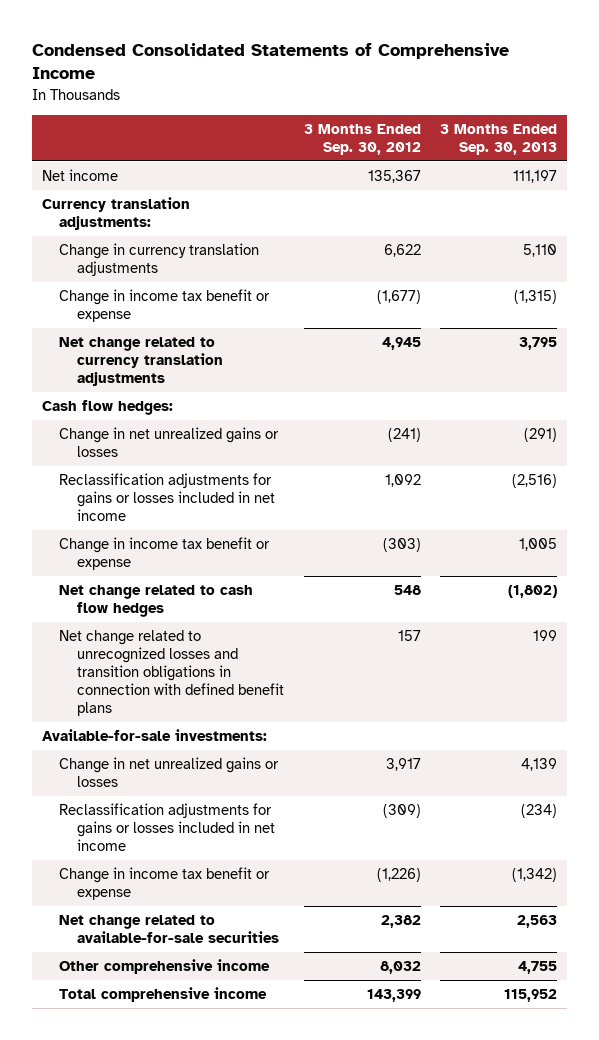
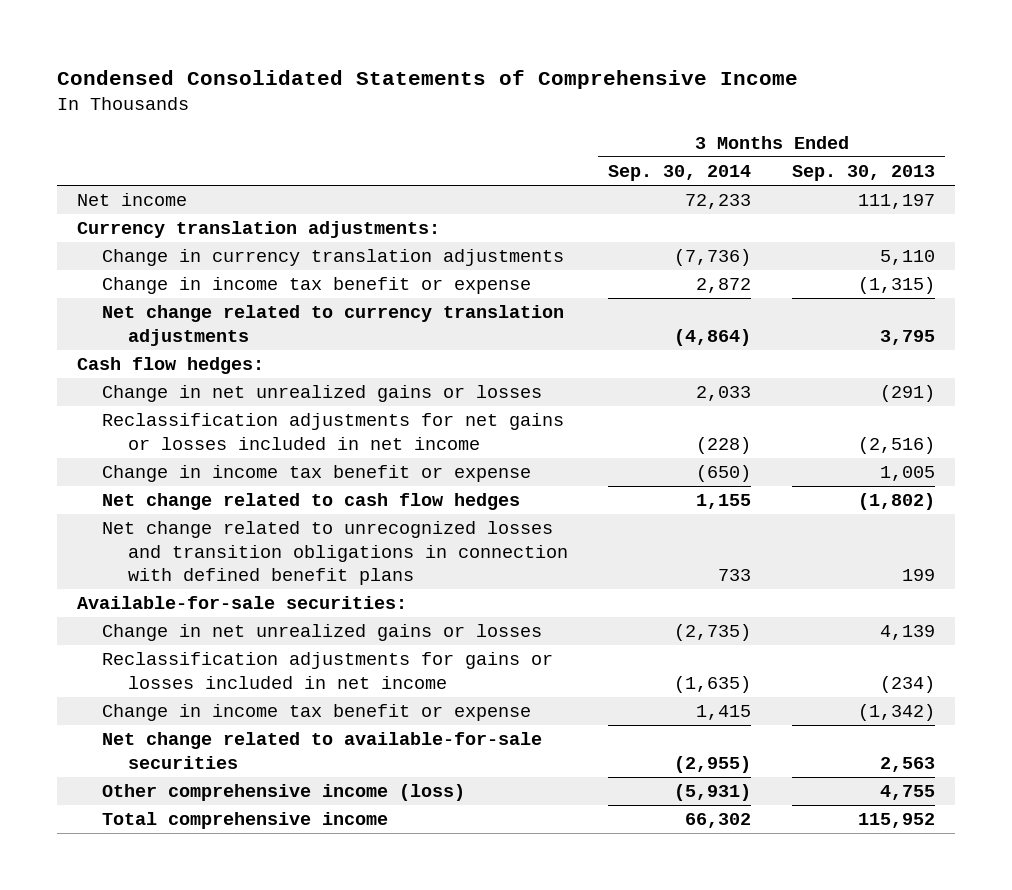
[303,123,421,156] 3 Months Ended Sep. 30, 2012 -> none
none -> [608,165,752,182] Sep. 30, 2014
[59,472,276,522] Reclassification adjustments for gains or losses included in net income -> [102,413,565,450] Reclassification adjustments for net gains or losses included in net income
[41,728,267,741] Available-for-sale investments: -> [77,596,408,610] Available-for-sale securities:
[59,958,271,974] Other comprehensive income -> [102,784,466,802] Other comprehensive income (loss)

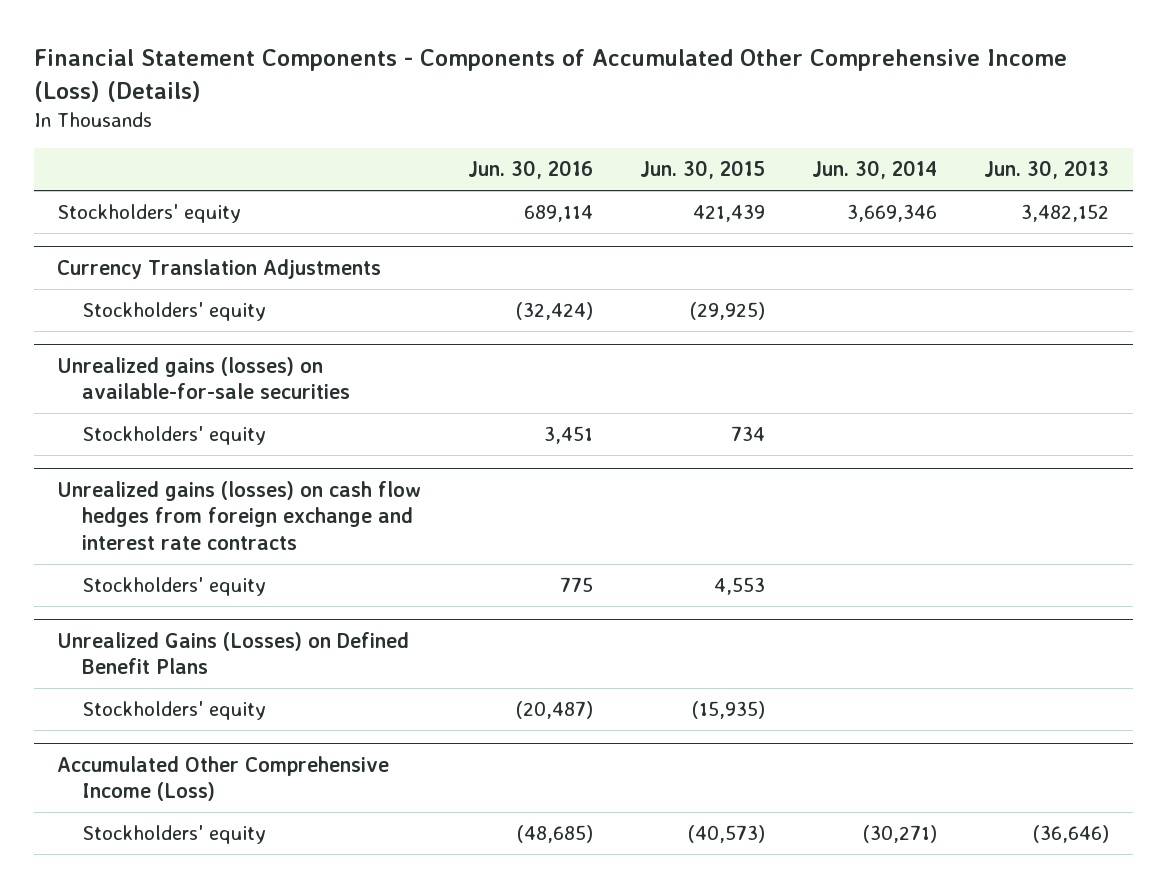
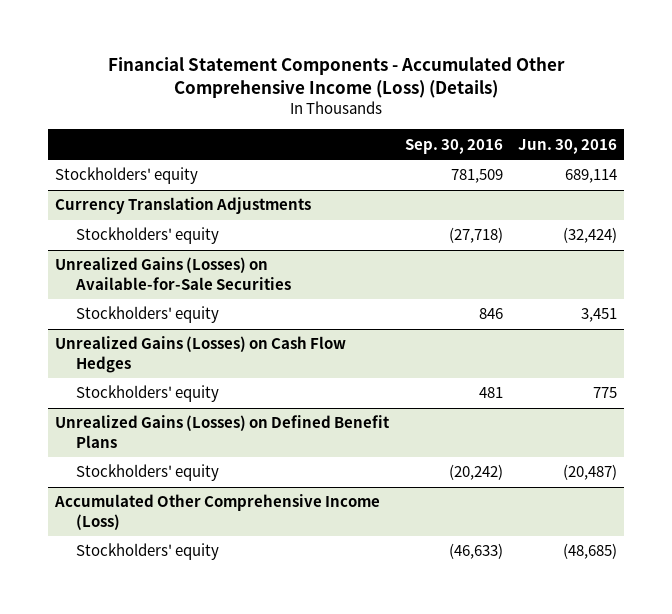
[33,49,1067,102] Financial Statement Components - Components of Accumulated Other Comprehensive Income (Loss) (Details) -> [108,57,566,99] Financial Statement Components - Accumulated Other Comprehensive Income (Loss) (Details)
[640,160,766,180] Jun. 30, 2015 -> none
[812,160,938,180] Jun. 30, 2014 -> none
[984,160,1110,180] Jun. 30, 2013 -> none
none -> [404,138,503,154] Sep. 30, 2016
[57,356,350,400] Unrealized gains (losses) on available-for-sale securities -> [55,257,291,290] Unrealized Gains (Losses) on Available-for-Sale Securities
[57,480,422,551] Unrealized gains (losses) on cash flow hedges from foreign exchange and interest rate contracts -> [55,336,347,373] Unrealized Gains (Losses) on Cash Flow Hedges

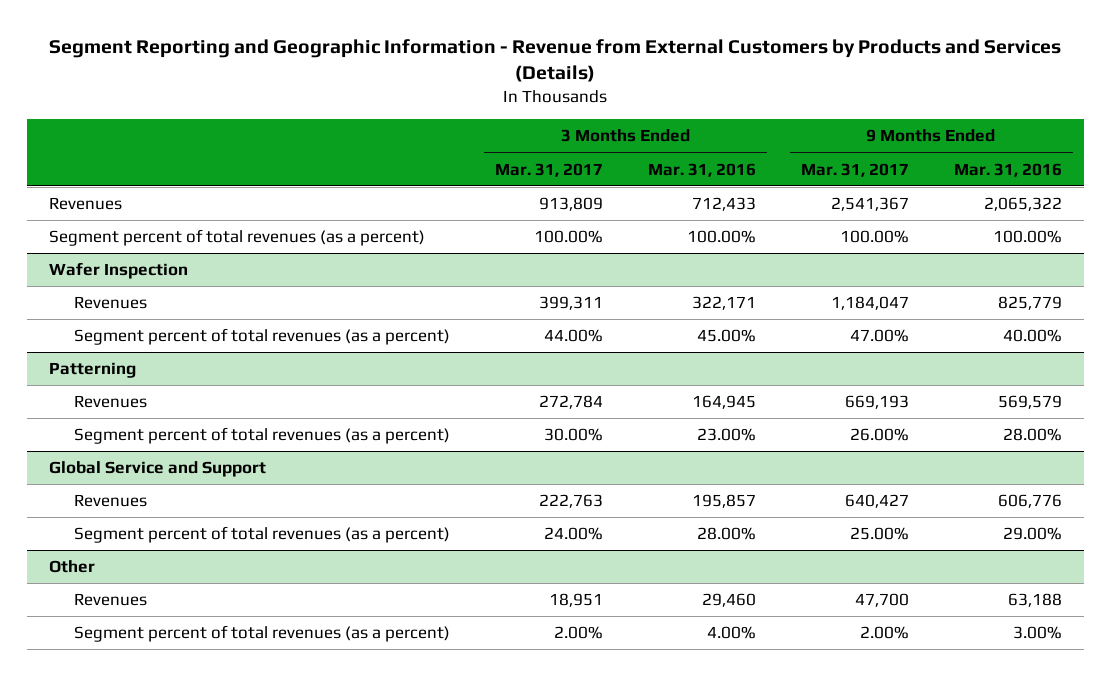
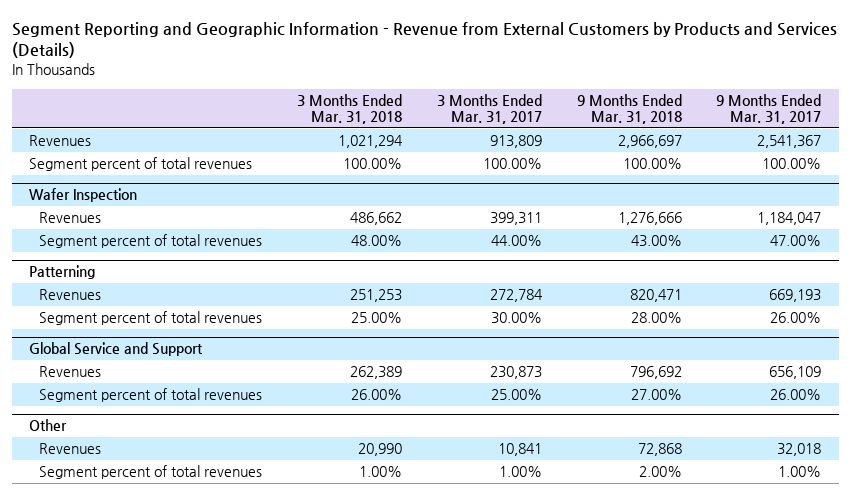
[648,162,757,177] Mar. 31, 2016 -> none
[953,162,1062,177] Mar. 31, 2016 -> none
none -> [296,93,402,125] 3 Months Ended Mar. 31, 2018
none -> [576,93,682,125] 9 Months Ended Mar. 31, 2018
[49,229,426,247] Segment percent of total revenues (as a percent) -> [29,157,253,172] Segment percent of total revenues
[74,328,451,346] Segment percent of total revenues (as a percent) -> [39,234,263,249] Segment percent of total revenues
[74,427,451,445] Segment percent of total revenues (as a percent) -> [39,311,263,326] Segment percent of total revenues
[539,494,604,509] 222,763 -> [489,366,542,380] 230,873
[844,494,909,509] 640,427 -> [769,366,822,380] 656,109
[74,526,451,544] Segment percent of total revenues (as a percent) -> [39,388,263,403] Segment percent of total revenues
[544,527,604,541] 24.00% -> [490,389,542,401] 25.00%
[849,527,909,541] 25.00% -> [770,389,822,401] 26.00%
[549,593,604,608] 18,951 -> [497,443,542,457] 10,841
[854,593,909,608] 47,700 -> [777,443,822,457] 32,018
[74,625,451,643] Segment percent of total revenues (as a percent) -> [39,465,263,480] Segment percent of total revenues
[554,626,604,640] 2.00% -> [498,466,542,478] 1.00%
[859,626,909,640] 2.00% -> [778,466,822,478] 1.00%

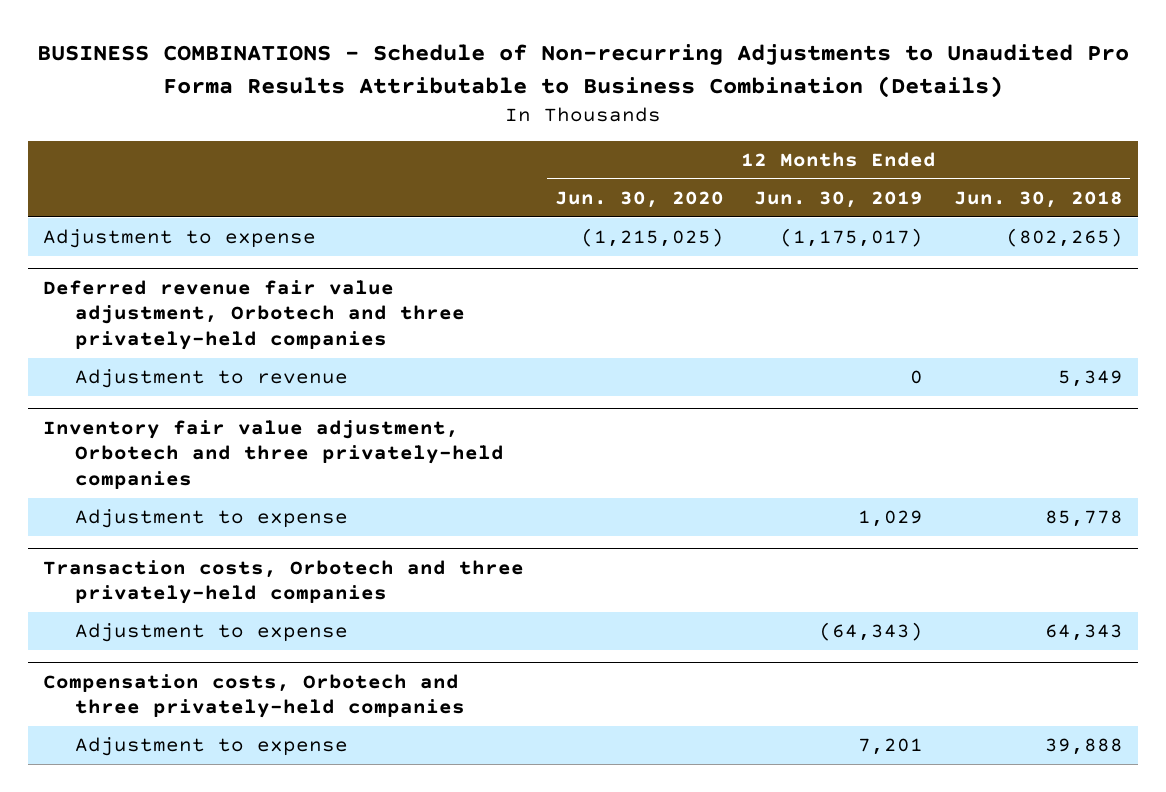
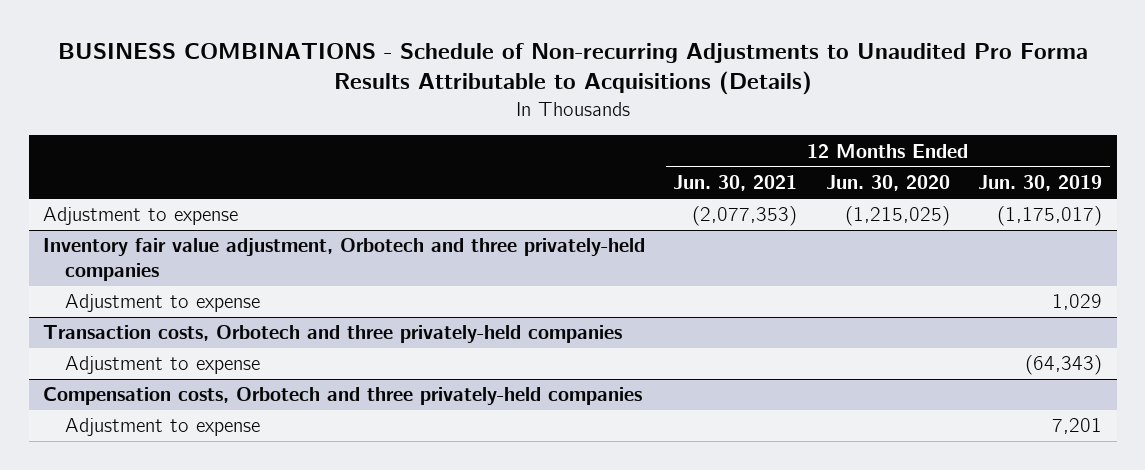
[36,44,1129,98] BUSINESS COMBINATIONS - Schedule of Non-recurring Adjustments to Unaudited Pro Forma Results Attributable to Business Combination (Details) -> [57,43,1088,96] BUSINESS COMBINATIONS - Schedule of Non-recurring Adjustments to Unaudited Pro Forma Results Attributable to Acquisitions (Details)
[953,190,1123,208] Jun. 30, 2018 -> none
none -> [673,175,798,192] Jun. 30, 2021
[43,279,466,350] Deferred revenue fair value adjustment, Orbotech and three privately-held companies -> none
[75,368,349,388] Adjustment to revenue -> none

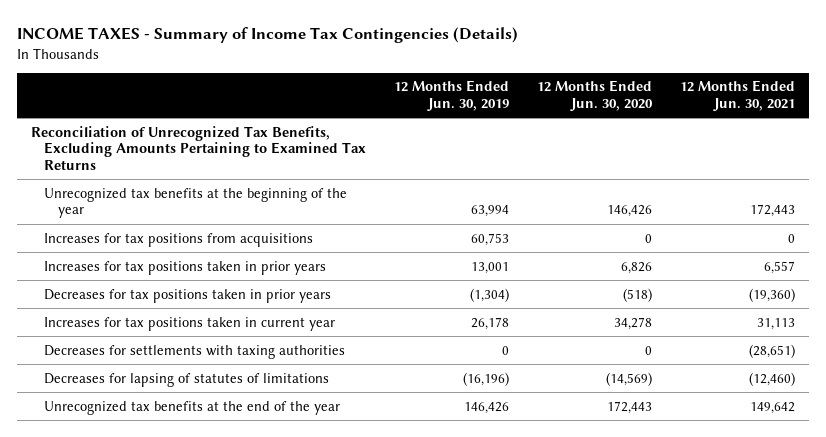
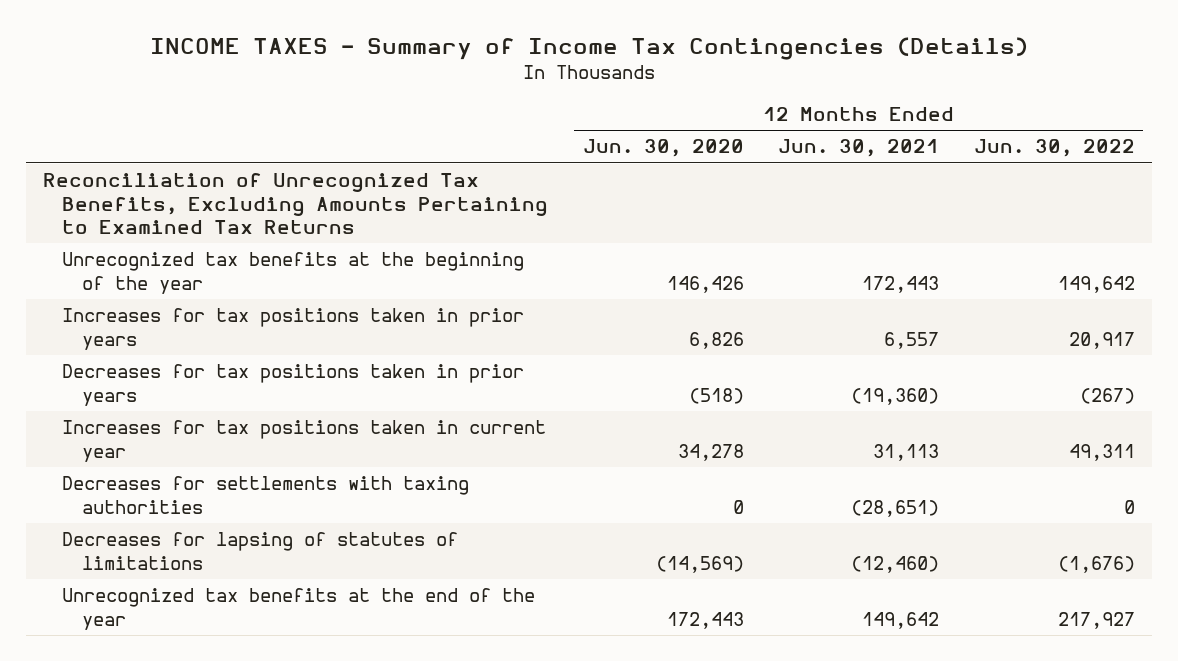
[394,80,510,112] 12 Months Ended Jun. 30, 2019 -> none
none -> [973,139,1135,158] Jun. 30, 2022
[44,232,314,247] Increases for tax positions from acquisitions -> none

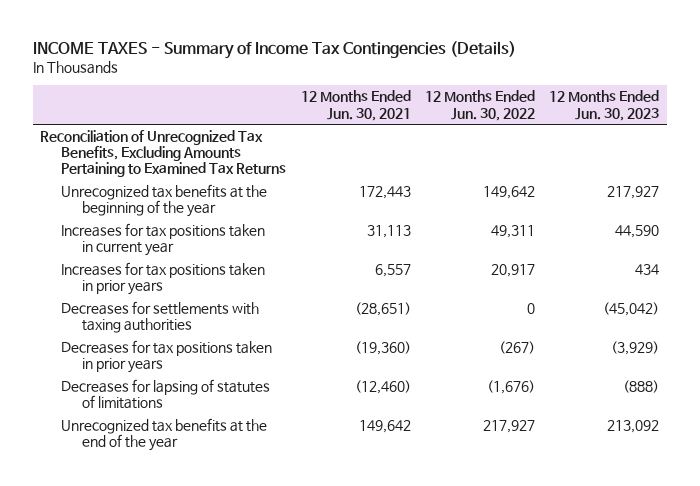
[582,139,744,158] Jun. 30, 2020 -> none
none -> [549,90,660,121] 12 Months Ended Jun. 30, 2023
[62,308,525,350] Increases for tax positions taken in prior years -> [61,262,266,296] Increases for tax positions taken in prior years
[62,364,525,406] Decreases for tax positions taken in prior years -> [61,340,273,374] Decreases for tax positions taken in prior years

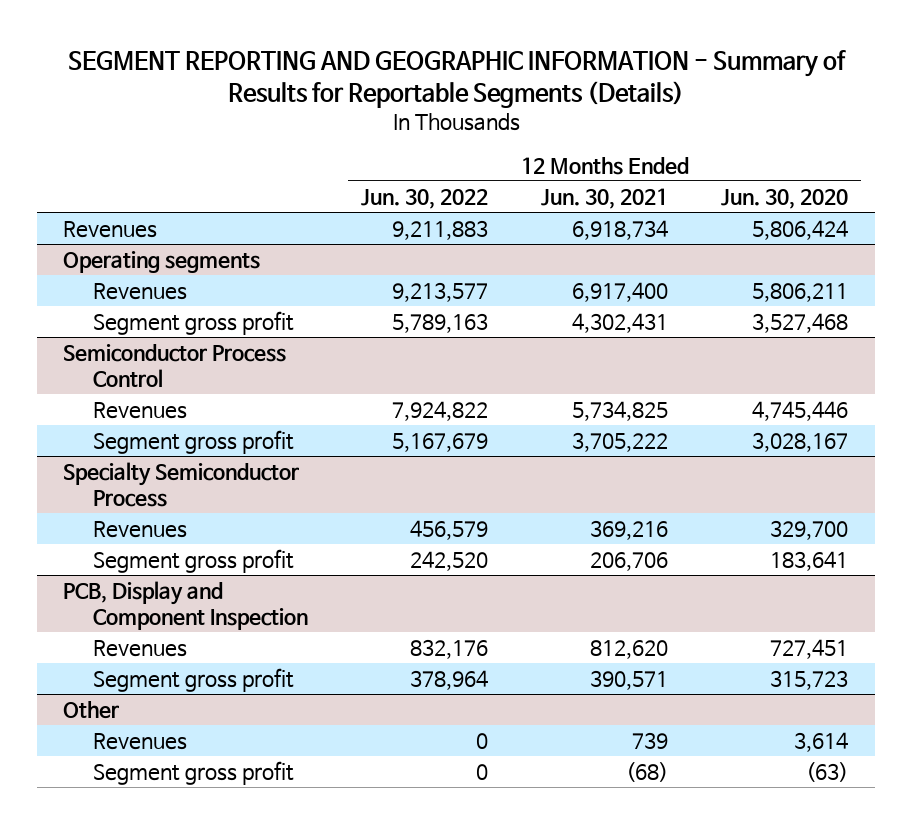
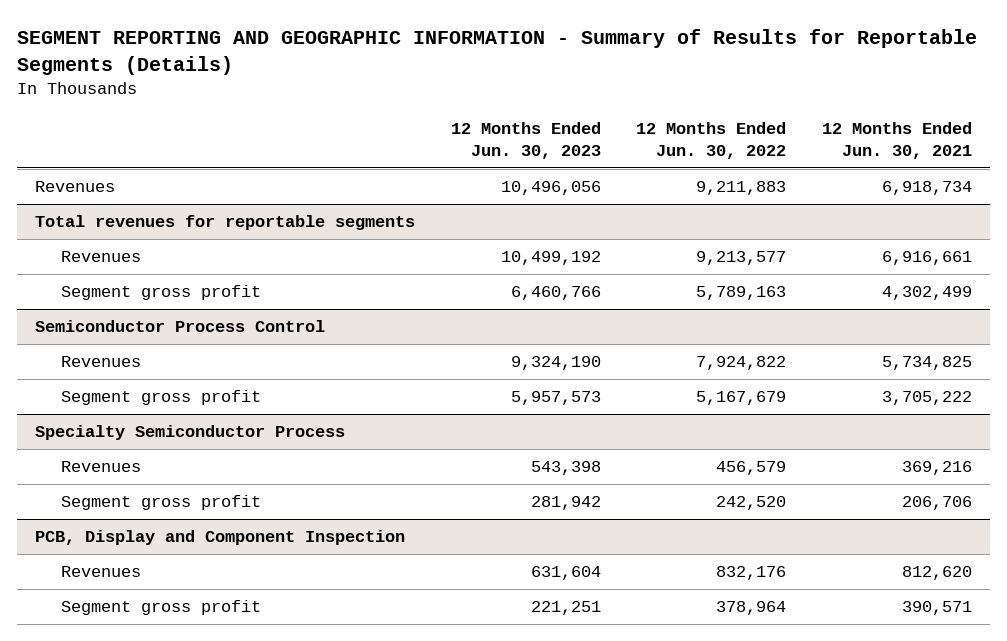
[721,189,849,210] Jun. 30, 2020 -> none
none -> [450,122,601,160] 12 Months Ended Jun. 30, 2023
[63,251,261,274] Operating segments -> [34,215,415,231] Total revenues for reportable segments
[572,282,669,303] 6,917,400 -> [882,251,973,266] 6,916,661
[572,313,669,334] 4,302,431 -> [882,286,973,301] 4,302,499
[63,701,120,720] Other -> none
[93,733,188,751] Revenues -> none
[93,761,295,786] Segment gross profit -> none

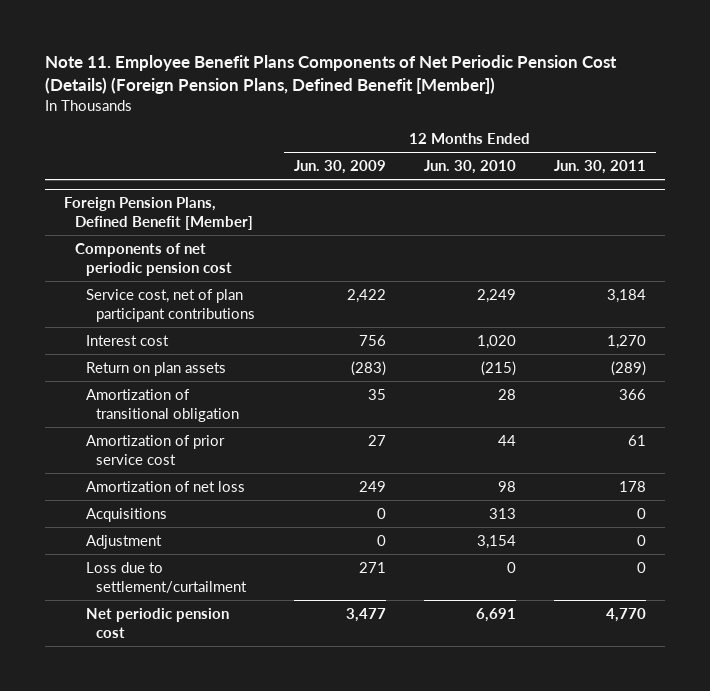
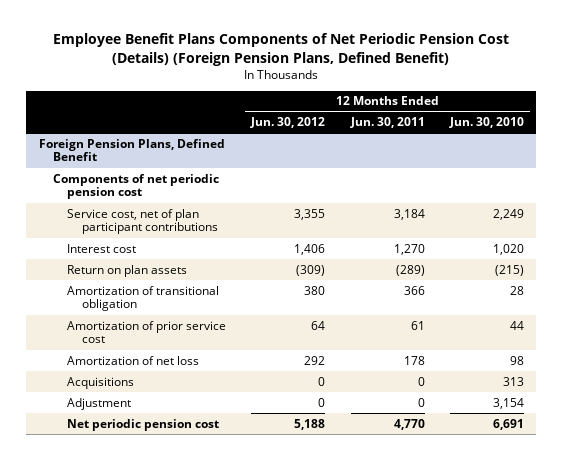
[44,54,617,94] Note 11. Employee Benefit Plans Components of Net Periodic Pension Cost (Details) (Foreign Pension Plans, Defined Benefit [Member]) -> [53,33,510,66] Employee Benefit Plans Components of Net Periodic Pension Cost (Details) (Foreign Pension Plans, Defined Benefit)
[293,160,386,175] Jun. 30, 2009 -> none
none -> [250,117,326,129] Jun. 30, 2012
[64,197,253,231] Foreign Pension Plans, Defined Benefit [Member] -> [38,138,225,162] Foreign Pension Plans, Defined Benefit
[85,561,248,593] Loss due to settlement/curtailment -> none

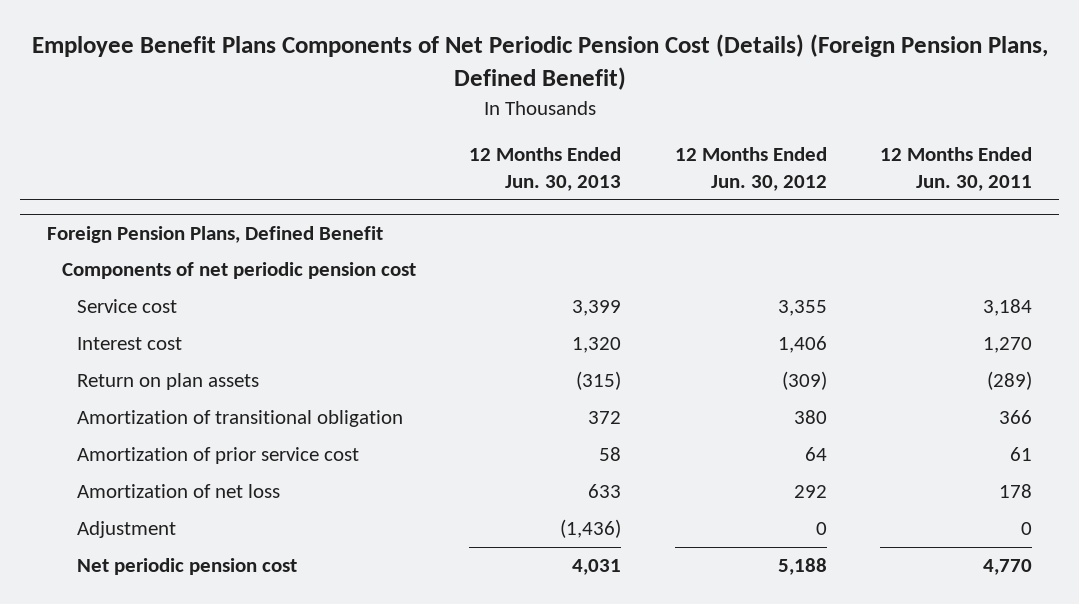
[448,117,524,129] Jun. 30, 2010 -> none
none -> [469,147,622,192] 12 Months Ended Jun. 30, 2013
[67,208,218,235] Service cost, net of plan participant contributions -> [76,299,177,314] Service cost
[67,376,135,389] Acquisitions -> none

